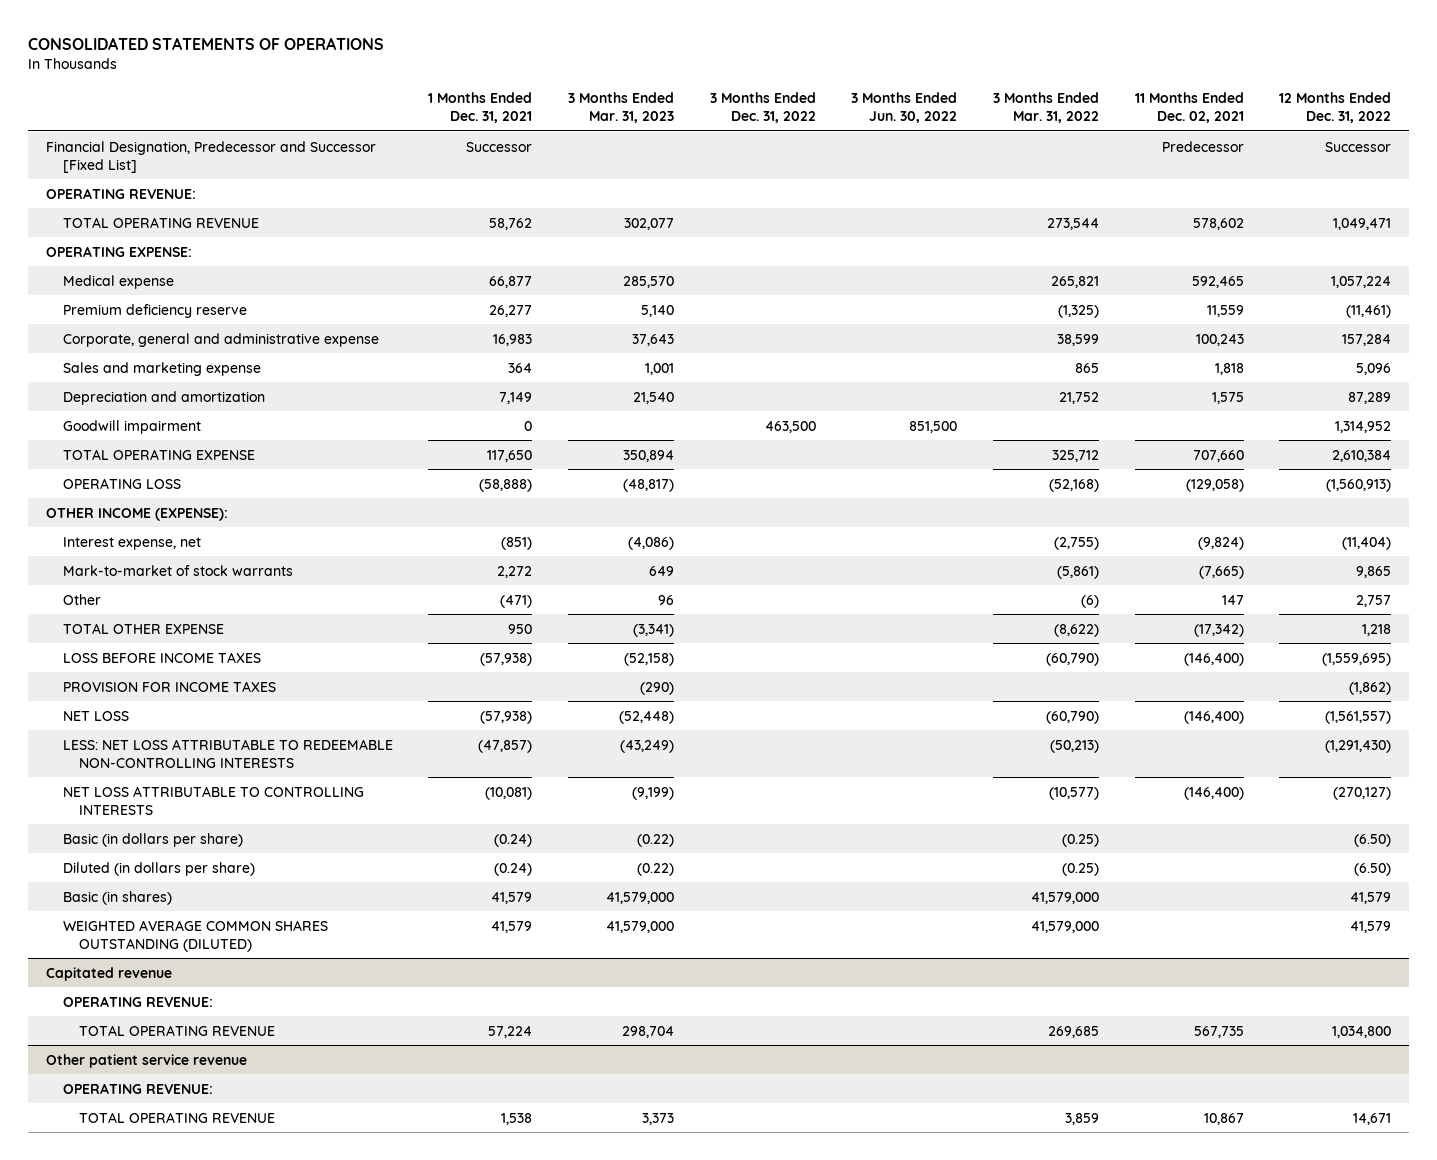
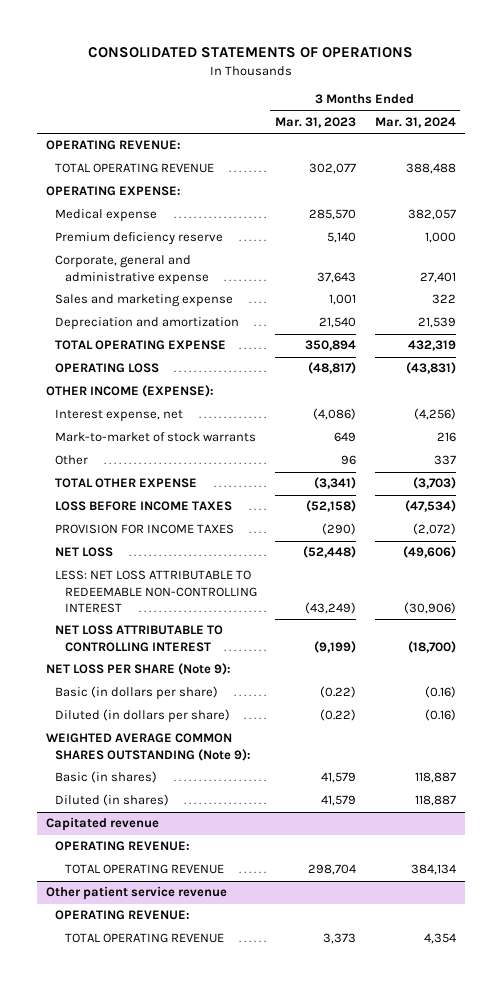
[428,91,533,123] 1 Months Ended Dec. 31, 2021 -> none
[709,91,816,123] 3 Months Ended Dec. 31, 2022 -> none
[851,91,958,123] 3 Months Ended Jun. 30, 2022 -> none
[992,91,1099,123] 3 Months Ended Mar. 31, 2022 -> none
[1134,91,1244,123] 11 Months Ended Dec. 02, 2021 -> none
[1279,91,1392,123] 12 Months Ended Dec. 31, 2022 -> none
none -> [374,116,456,128] Mar. 31, 2024
[46,140,377,173] Financial Designation, Predecessor and Successor [Fixed List] -> none
[62,419,201,434] Goodwill impairment -> none
[62,738,393,768] LESS: NET LOSS ATTRIBUTABLE TO REDEEMABLE NON-CONTROLLING INTERESTS -> [55,570,257,613] LESS: NET LOSS ATTRIBUTABLE TO REDEEMABLE NON-CONTROLLING INTEREST
[62,785,364,815] NET LOSS ATTRIBUTABLE TO CONTROLLING INTERESTS -> [55,625,224,652] NET LOSS ATTRIBUTABLE TO CONTROLLING INTEREST
none -> [46,663,232,676] NET LOSS PER SHARE (Note 9):
none -> [46,733,252,761] WEIGHTED AVERAGE COMMON SHARES OUTSTANDING (Note 9):
[605,891,674,904] 41,579,000 -> [321,772,357,784] 41,579
[62,919,328,952] WEIGHTED AVERAGE COMMON SHARES OUTSTANDING (DILUTED) -> [55,794,170,807] Diluted (in shares)
[605,920,674,933] 41,579,000 -> [321,795,357,807] 41,579

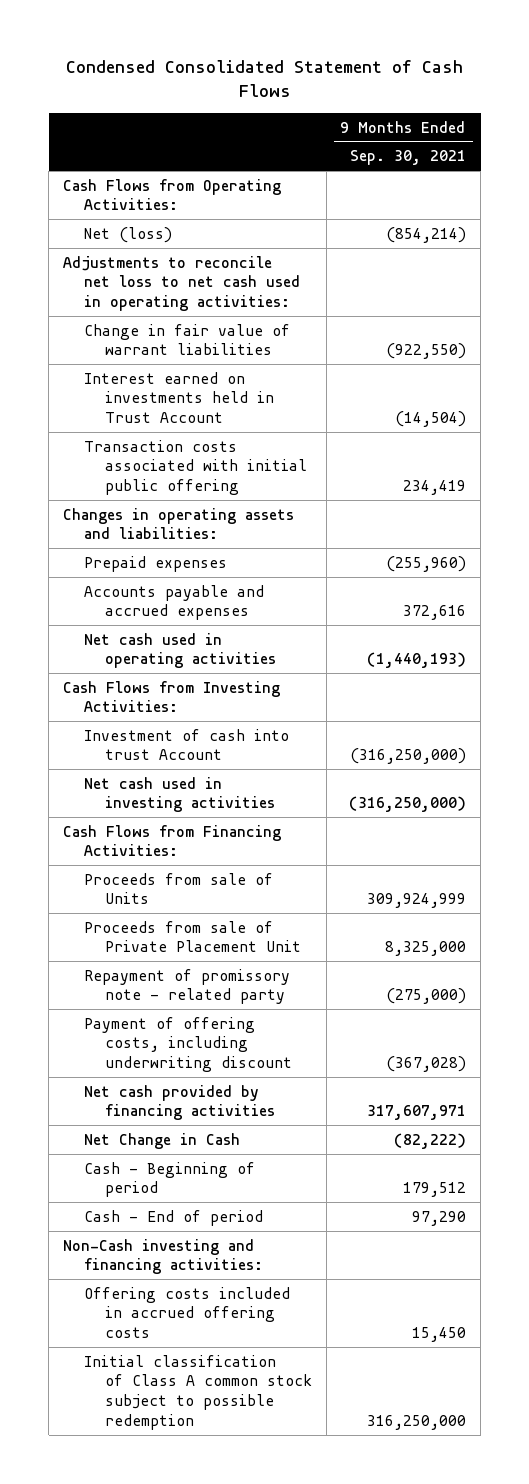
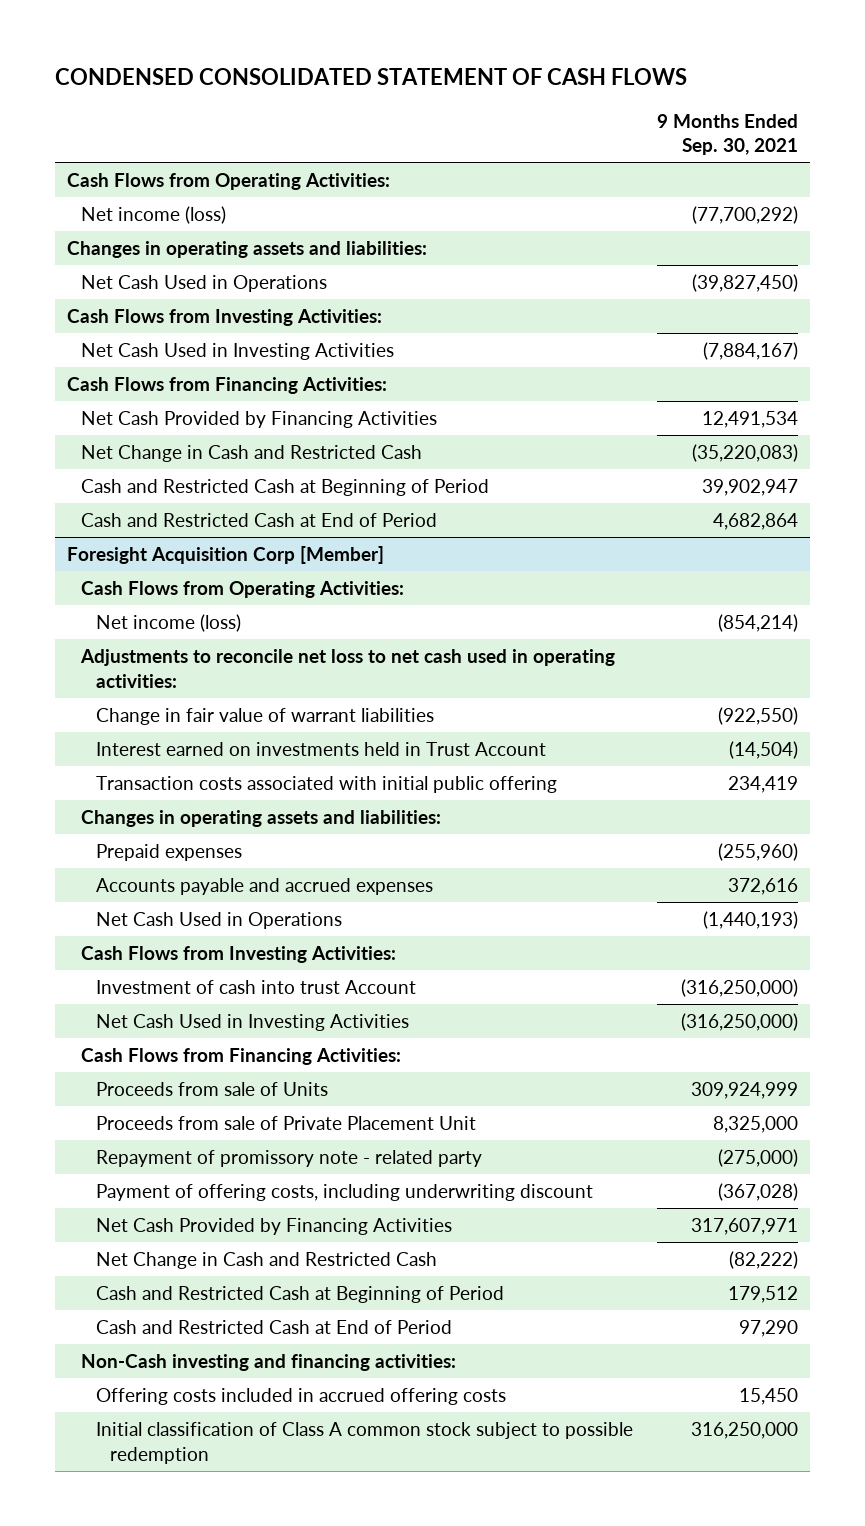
[65,59,463,98] Condensed Consolidated Statement of Cash Flows -> [54,67,687,85] CONDENSED CONSOLIDATED STATEMENT OF CASH FLOWS
[84,226,173,243] Net (loss) -> [81,205,227,224] Net income (loss)
[385,226,466,243] (854,214) -> [692,205,799,224] (77,700,292)
none -> [66,240,427,258] Changes in operating assets and liabilities:
none -> [81,274,328,292] Net Cash Used in Operations
none -> [66,308,382,326] Cash Flows from Investing Activities:
none -> [81,342,395,360] Net Cash Used in Investing Activities
none -> [66,376,387,394] Cash Flows from Financing Activities:
none -> [81,410,438,428] Net Cash Provided by Financing Activities
none -> [81,444,423,462] Net Change in Cash and Restricted Cash
none -> [81,478,490,496] Cash and Restricted Cash at Beginning of Period
none -> [81,512,438,527] Cash and Restricted Cash at End of Period
none -> [66,545,384,564] Foresight Acquisition Corp [Member]
none -> [81,580,405,598] Cash Flows from Operating Activities:
none -> [95,613,241,632] Net income (loss)
[84,632,276,669] Net cash used in operating activities -> [95,911,342,929] Net Cash Used in Operations
[84,776,275,813] Net cash used in investing activities -> [95,1013,409,1031] Net Cash Used in Investing Activities
[84,1084,275,1121] Net cash provided by financing activities -> [95,1217,452,1235] Net Cash Provided by Financing Activities
[84,1132,241,1149] Net Change in Cash -> [95,1251,437,1269] Net Change in Cash and Restricted Cash
[84,1161,256,1198] Cash - Beginning of period -> [95,1285,504,1303] Cash and Restricted Cash at Beginning of Period
[84,1209,264,1226] Cash - End of period -> [95,1319,452,1334] Cash and Restricted Cash at End of Period

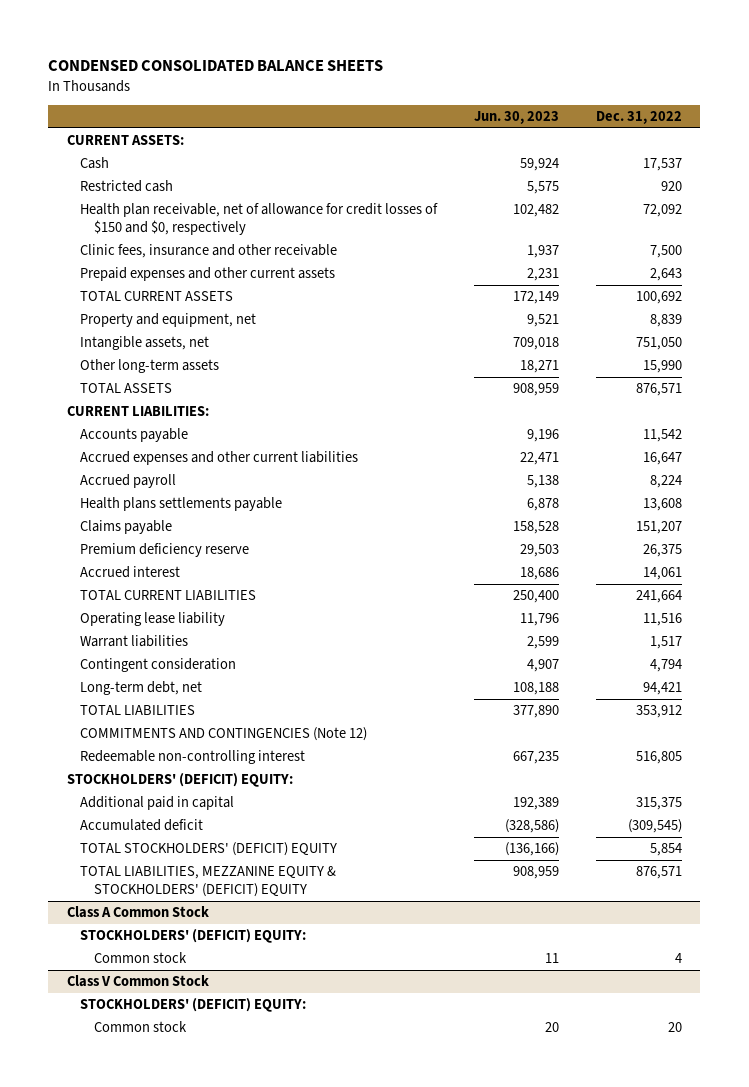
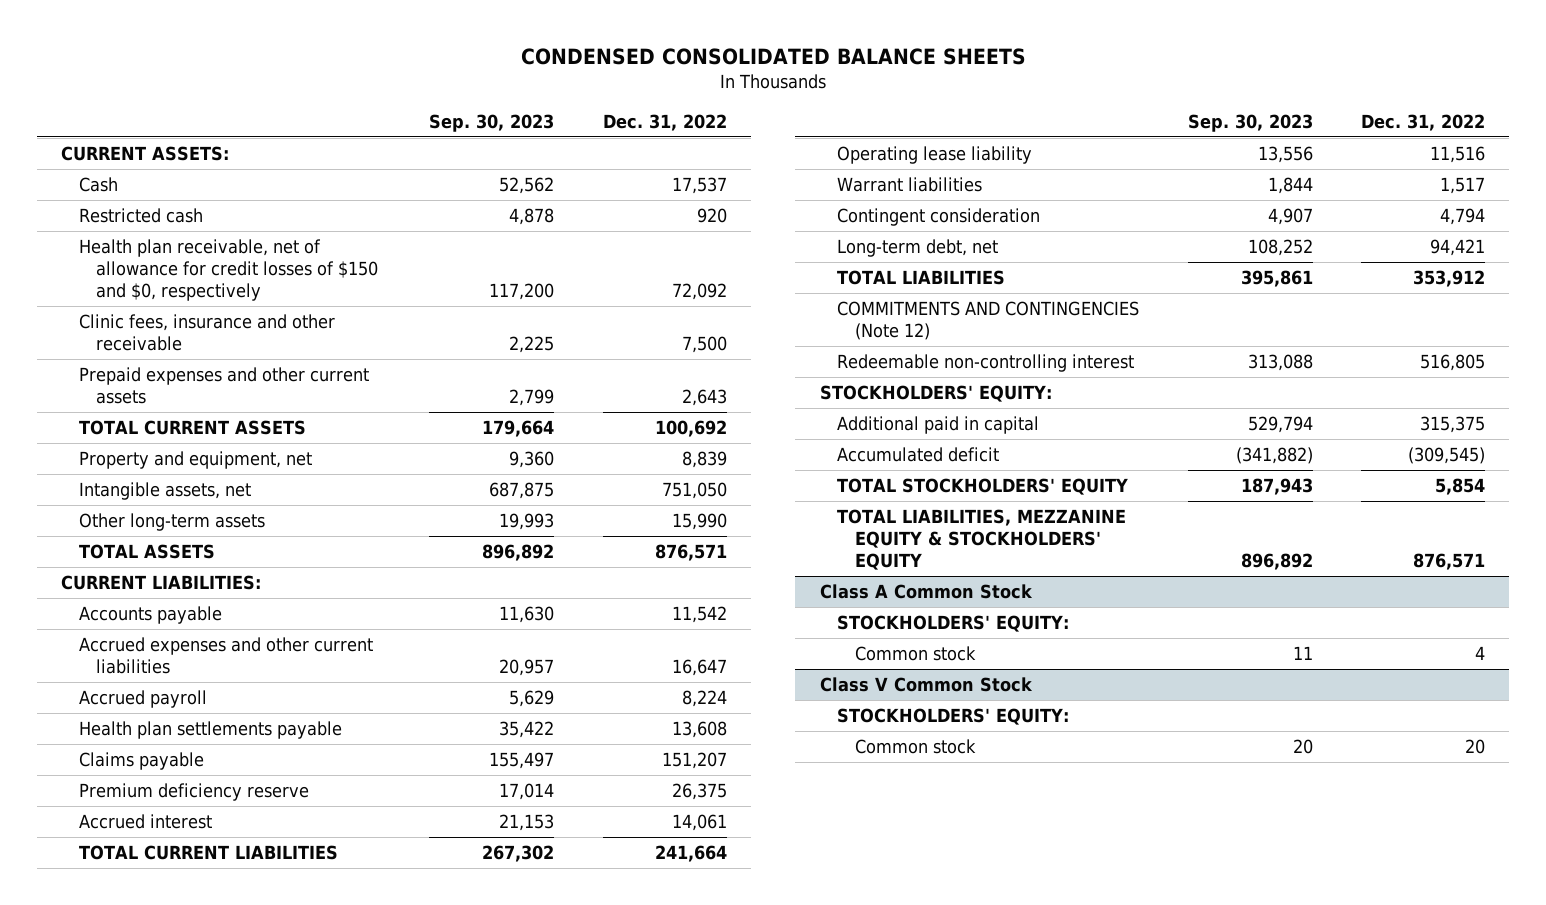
[474,111,560,125] Jun. 30, 2023 -> none
none -> [429,113,555,132] Sep. 30, 2023
[80,497,283,512] Health plans settlements payable -> [78,720,342,739] Health plan settlements payable
[66,773,293,788] STOCKHOLDERS' (DEFICIT) EQUITY: -> [819,384,1052,402] STOCKHOLDERS' EQUITY:
[80,842,338,857] TOTAL STOCKHOLDERS' (DEFICIT) EQUITY -> [837,477,1129,495] TOTAL STOCKHOLDERS' EQUITY
[80,866,337,898] TOTAL LIABILITIES, MEZZANINE EQUITY & STOCKHOLDERS' (DEFICIT) EQUITY -> [837,508,1127,571] TOTAL LIABILITIES, MEZZANINE EQUITY & STOCKHOLDERS' EQUITY
[80,929,307,944] STOCKHOLDERS' (DEFICIT) EQUITY: -> [837,614,1070,632] STOCKHOLDERS' EQUITY:
[80,998,307,1013] STOCKHOLDERS' (DEFICIT) EQUITY: -> [837,707,1070,725] STOCKHOLDERS' EQUITY:

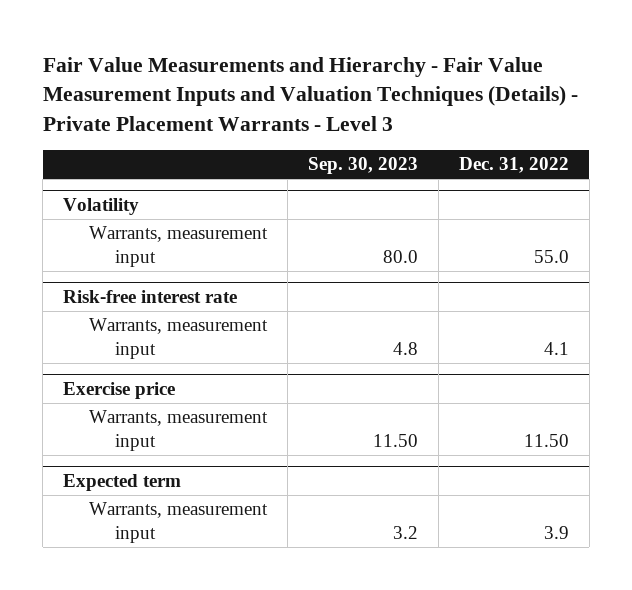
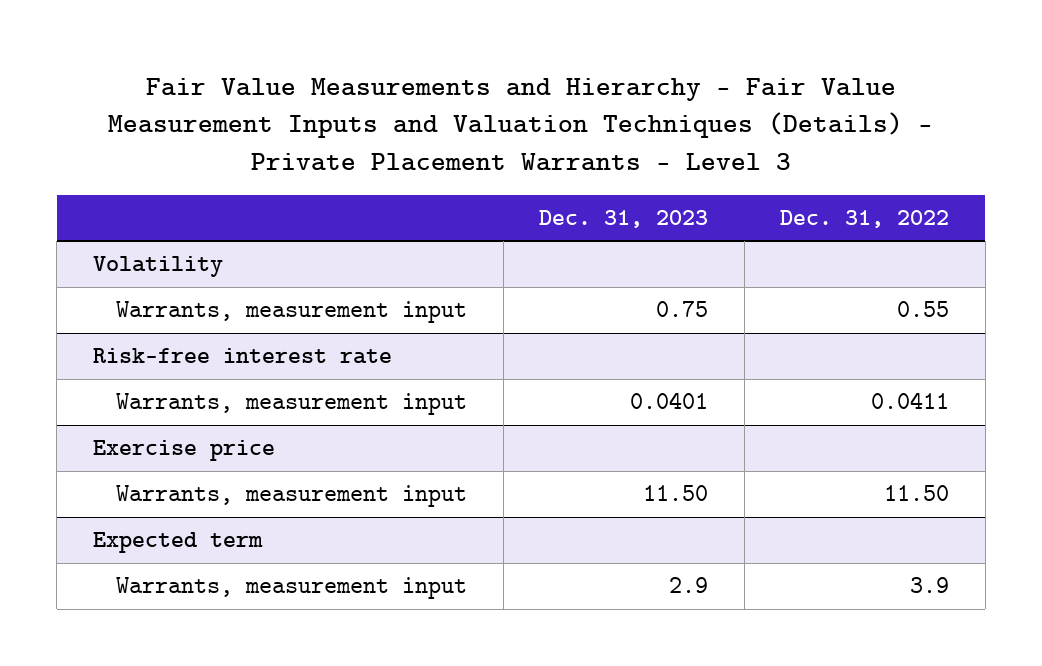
[307,157,418,175] Sep. 30, 2023 -> none
none -> [539,209,709,228] Dec. 31, 2023
[533,249,569,263] 55.0 -> [897,301,950,318] 0.55
[543,341,569,355] 4.1 -> [871,392,950,410] 0.0411

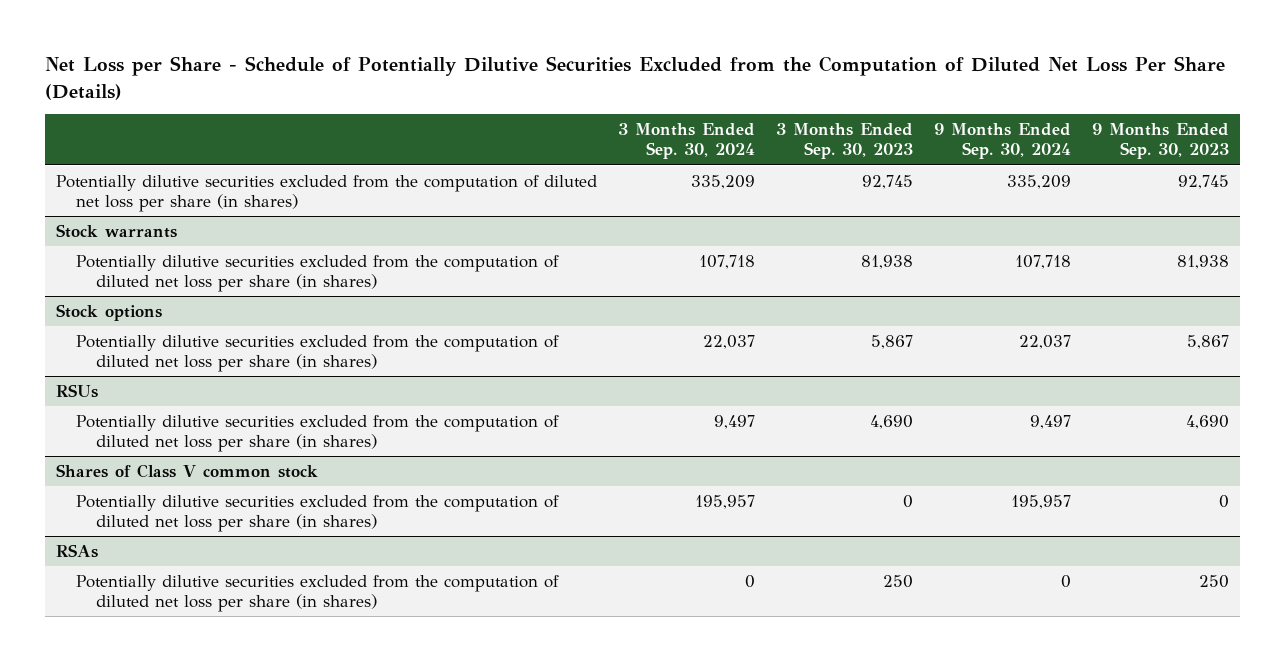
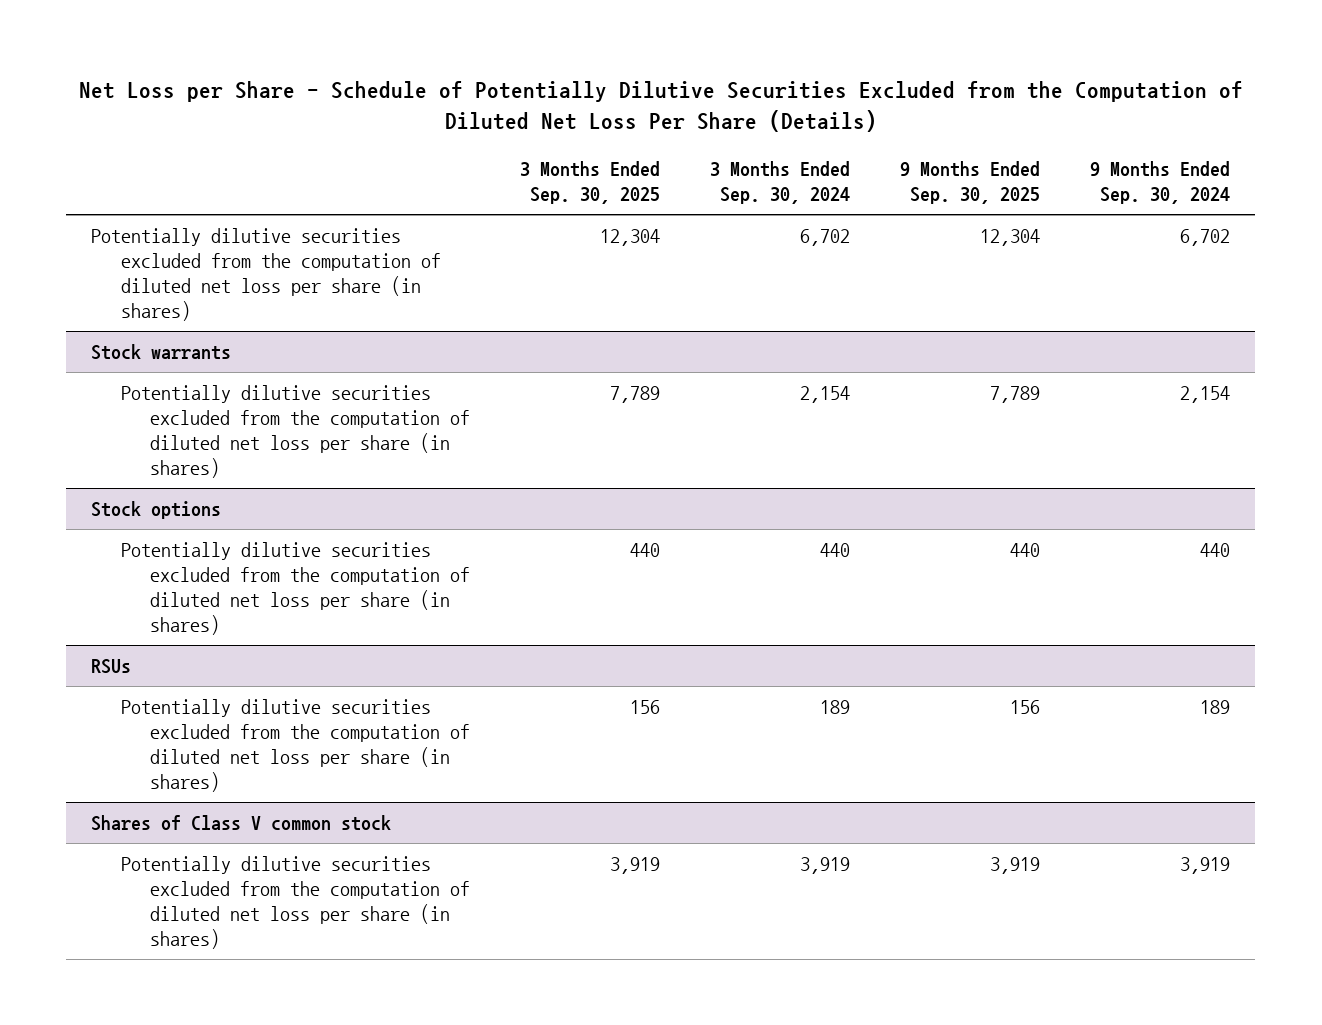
[776,123,914,160] 3 Months Ended Sep. 30, 2023 -> none
[1092,123,1230,160] 9 Months Ended Sep. 30, 2023 -> none
none -> [520,160,661,204] 3 Months Ended Sep. 30, 2025
none -> [900,160,1041,204] 9 Months Ended Sep. 30, 2025
[690,174,755,189] 335,209 -> [800,228,851,246] 6,702
[1007,174,1072,189] 335,209 -> [1180,228,1231,246] 6,702
[698,254,755,269] 107,718 -> [800,385,851,403] 2,154
[1015,254,1072,269] 107,718 -> [1180,385,1231,403] 2,154
[702,334,755,349] 22,037 -> [820,542,851,557] 440
[1019,334,1072,349] 22,037 -> [1200,542,1231,557] 440
[713,414,755,429] 9,497 -> [820,699,851,714] 189
[1030,414,1072,429] 9,497 -> [1200,699,1231,714] 189
[55,543,98,558] RSAs -> none
[76,574,560,613] Potentially dilutive securities excluded from the computation of diluted net loss per share (in shares) -> none
[694,494,755,509] 195,957 -> [800,856,851,874] 3,919
[1011,494,1072,509] 195,957 -> [1180,856,1231,874] 3,919

